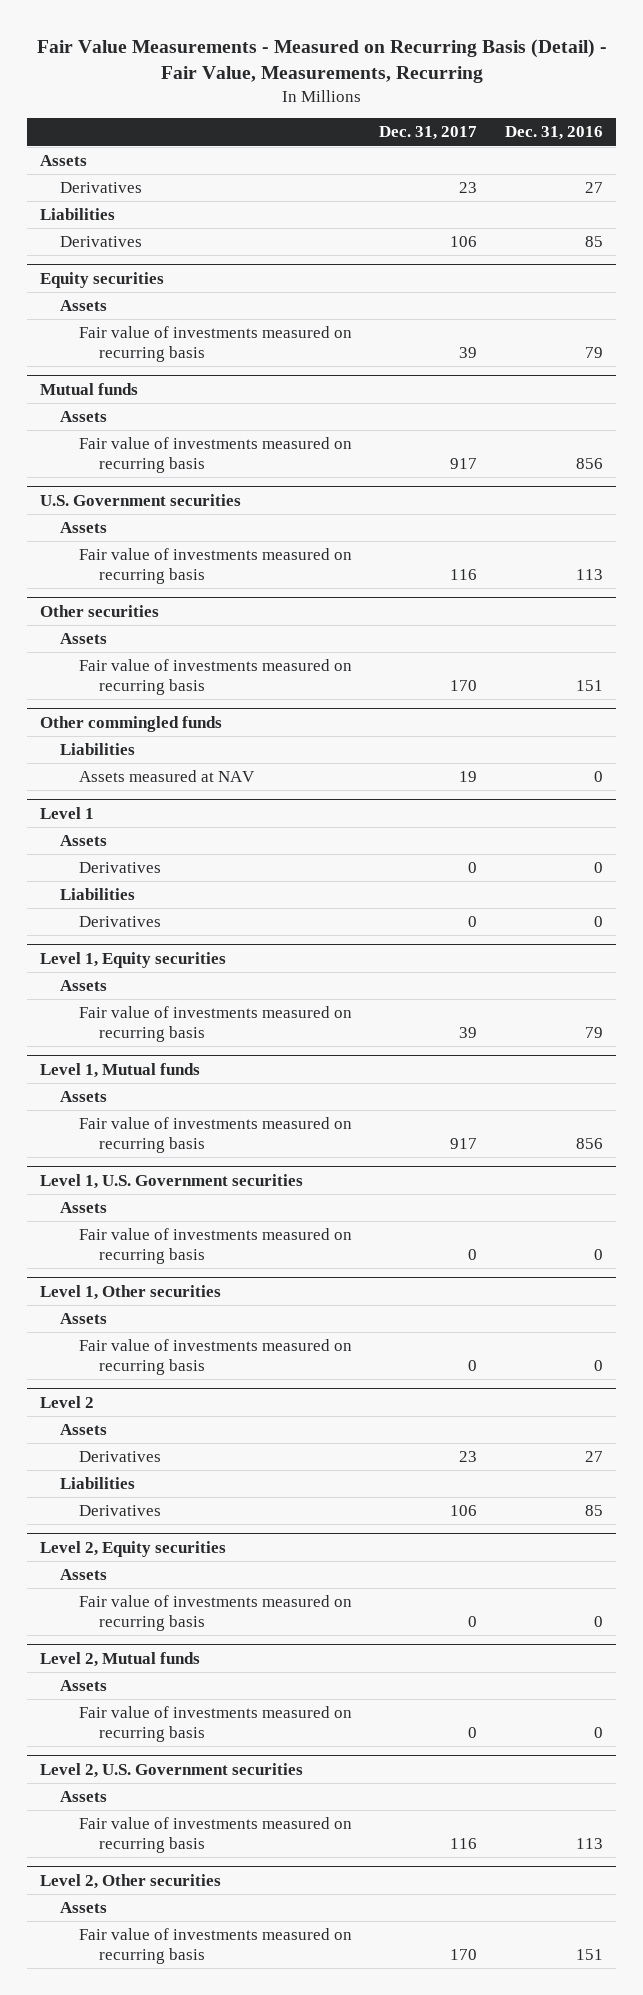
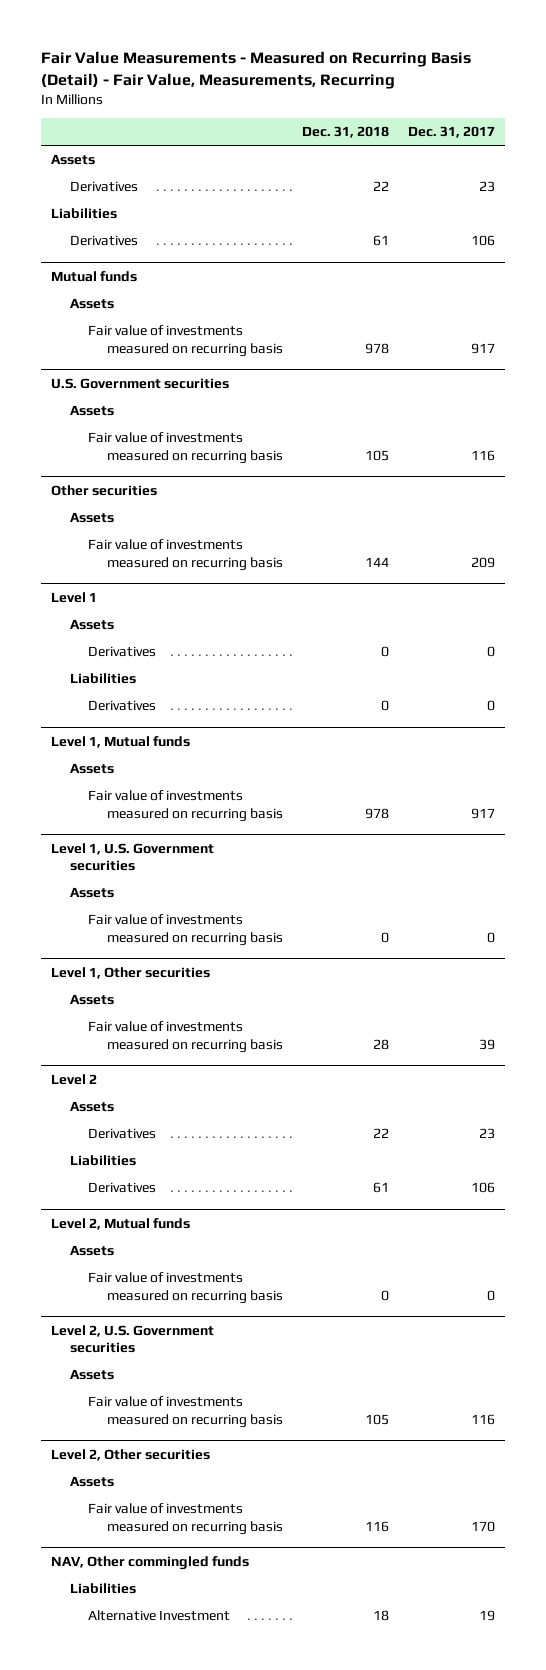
[504,126,603,141] Dec. 31, 2016 -> none
none -> [302,126,390,139] Dec. 31, 2018
[40,271,165,288] Equity securities -> none
[59,300,107,312] Assets -> none
[79,326,353,362] Fair value of investments measured on recurring basis -> none
[40,715,223,732] Other commingled funds -> none
[59,743,135,756] Liabilities -> none
[79,770,256,783] Assets measured at NAV -> none
[450,679,478,691] 170 -> [471,556,496,568] 209
[40,951,227,968] Level 1, Equity securities -> none
[59,980,107,992] Assets -> none
[79,1006,353,1042] Fair value of investments measured on recurring basis -> none
[468,1359,478,1371] 0 -> [479,1038,496,1050] 39
[40,1540,227,1557] Level 2, Equity securities -> none
[59,1569,107,1581] Assets -> none
[79,1595,353,1631] Fair value of investments measured on recurring basis -> none
none -> [51,1555,250,1570] NAV, Other commingled funds
none -> [69,1583,136,1595] Liabilities
none -> [88,1610,231,1622] Alternative Investment

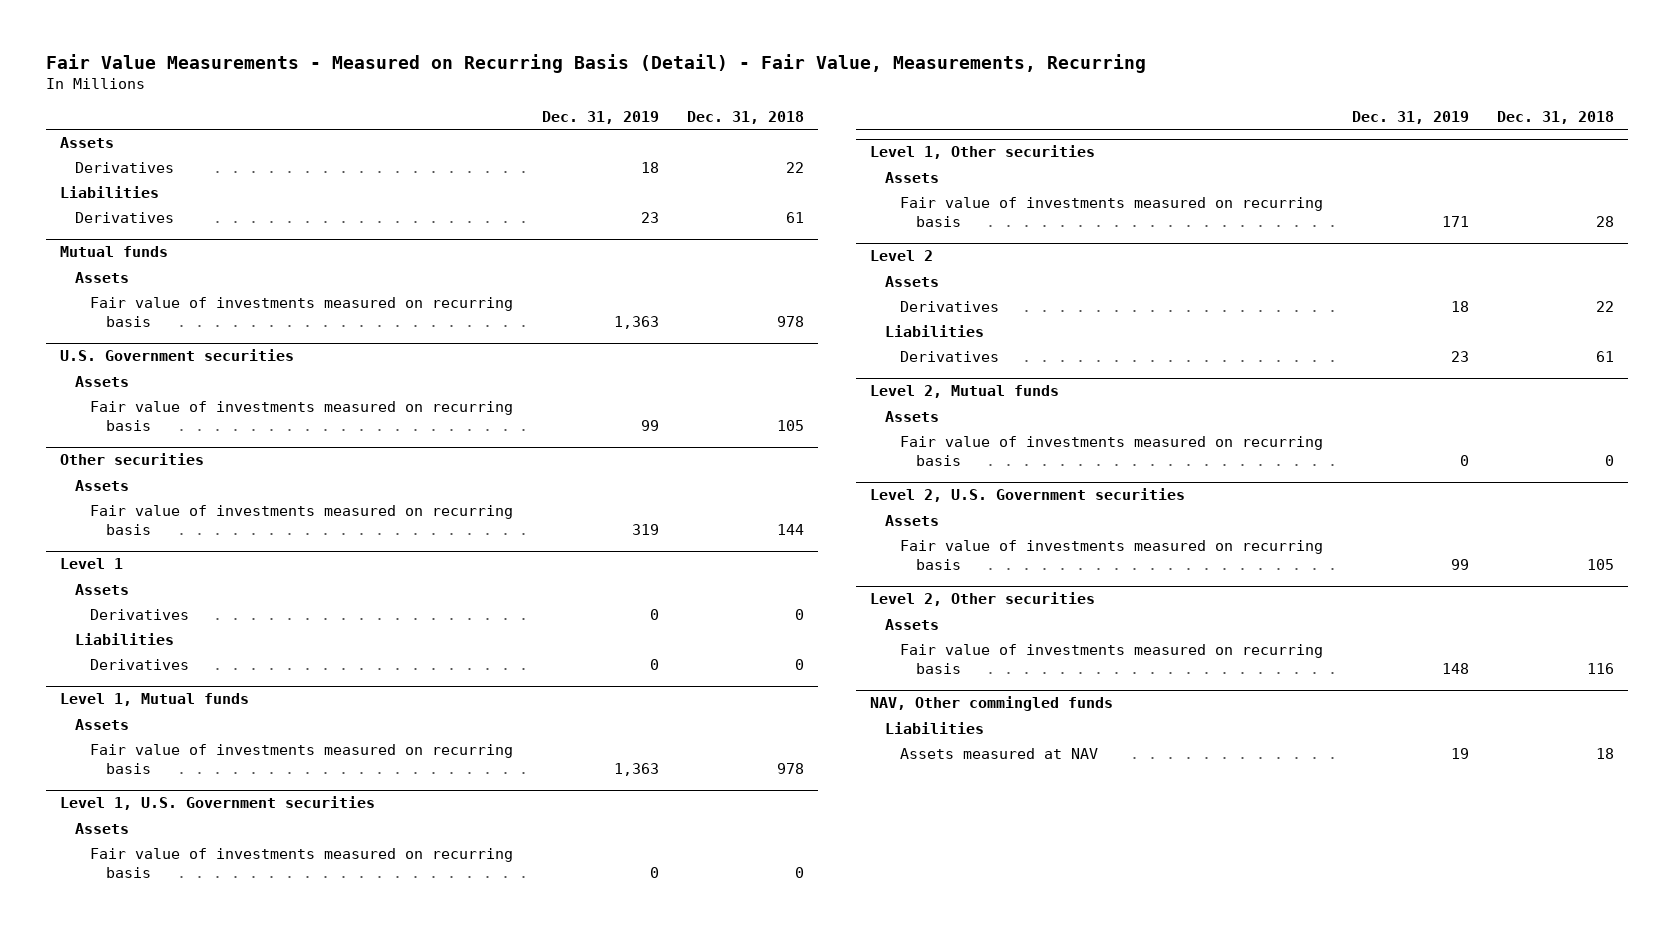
[408,126,496,139] Dec. 31, 2017 -> none
none -> [541,111,659,125] Dec. 31, 2019
[88,1610,231,1622] Alternative Investment -> [900,748,1099,760] Assets measured at NAV

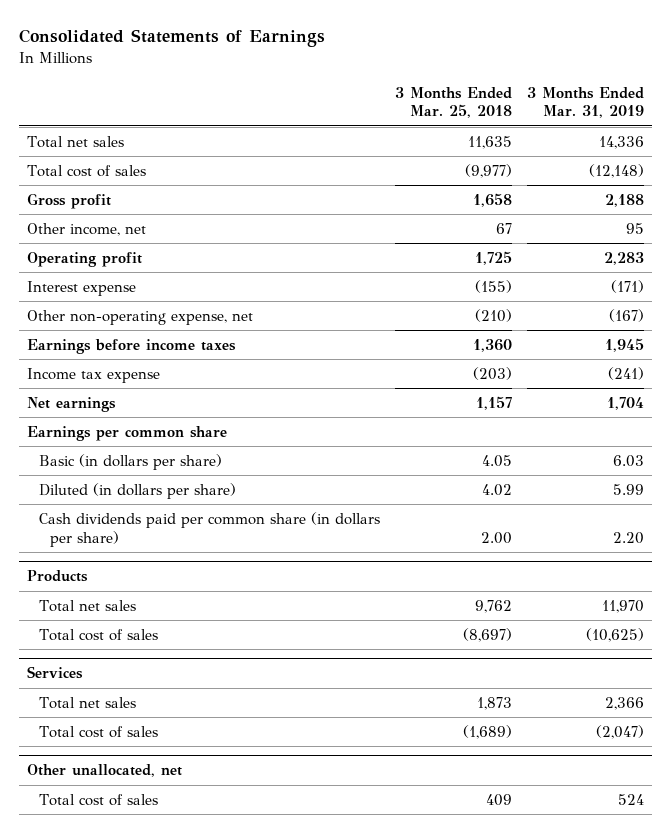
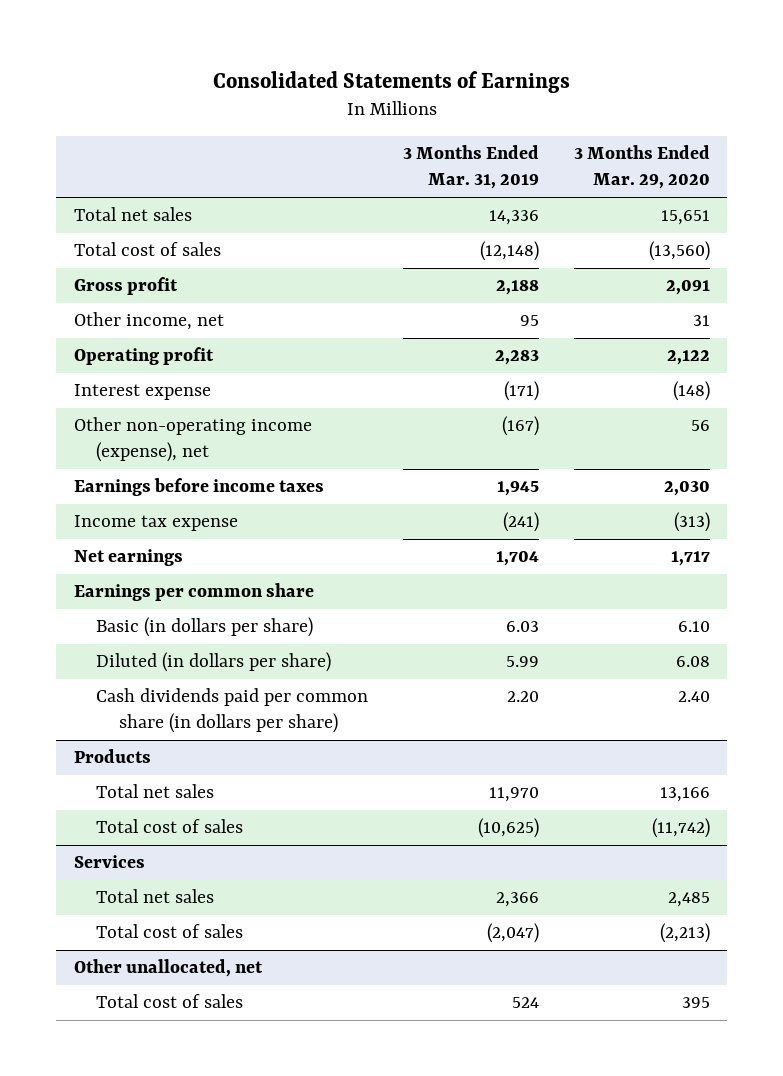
[394,86,512,119] 3 Months Ended Mar. 25, 2018 -> none
none -> [573,145,710,190] 3 Months Ended Mar. 29, 2020
[26,309,253,325] Other non-operating expense, net -> [73,417,312,463] Other non-operating income (expense), net

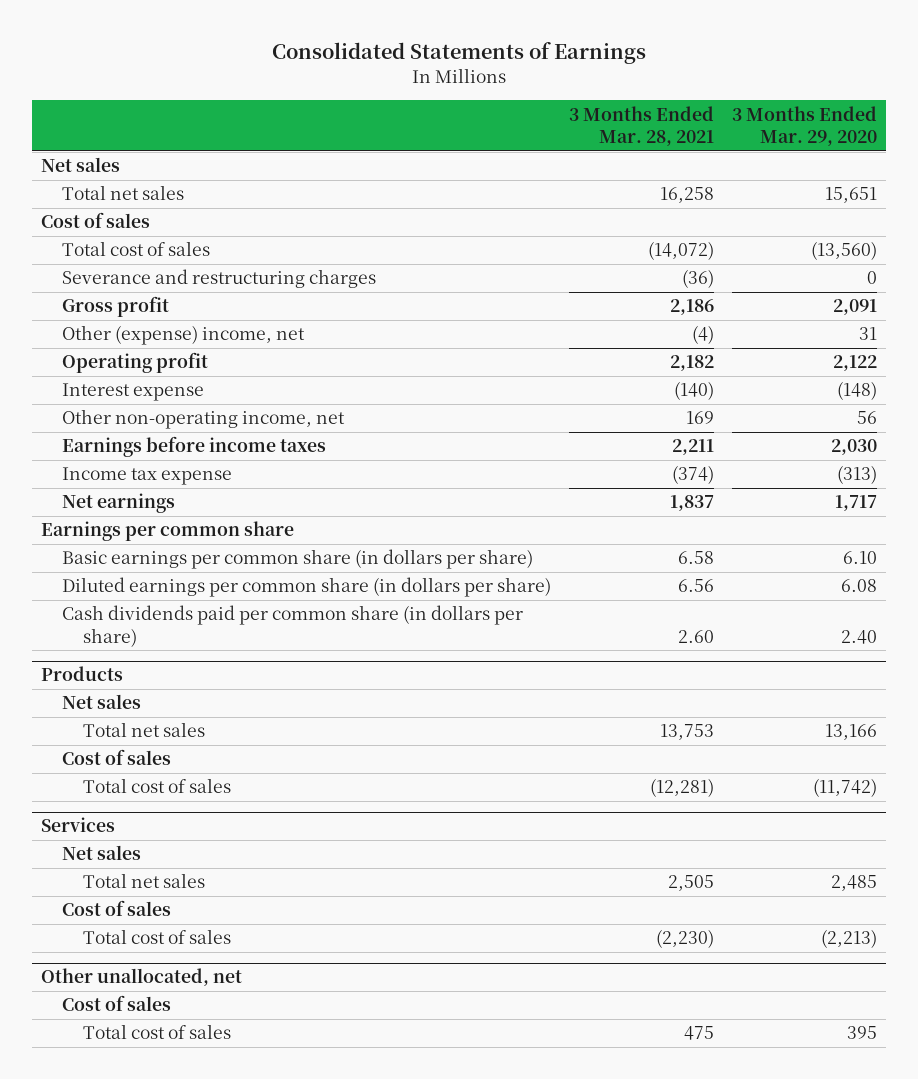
[403,145,540,190] 3 Months Ended Mar. 31, 2019 -> none
none -> [568,105,714,147] 3 Months Ended Mar. 28, 2021
none -> [40,157,120,173] Net sales
none -> [40,212,150,229] Cost of sales
none -> [61,269,376,289] Severance and restructuring charges
[73,312,224,331] Other income, net -> [61,325,305,346] Other (expense) income, net
[73,417,312,463] Other non-operating income (expense), net -> [61,409,345,430] Other non-operating income, net
[96,617,314,638] Basic (in dollars per share) -> [61,549,533,570] Basic earnings per common share (in dollars per share)
[96,652,332,673] Diluted (in dollars per share) -> [61,577,551,598] Diluted earnings per common share (in dollars per share)
none -> [61,694,141,710] Net sales
none -> [61,749,171,766] Cost of sales
none -> [61,845,141,861] Net sales
none -> [61,900,171,917] Cost of sales
none -> [61,995,171,1012] Cost of sales

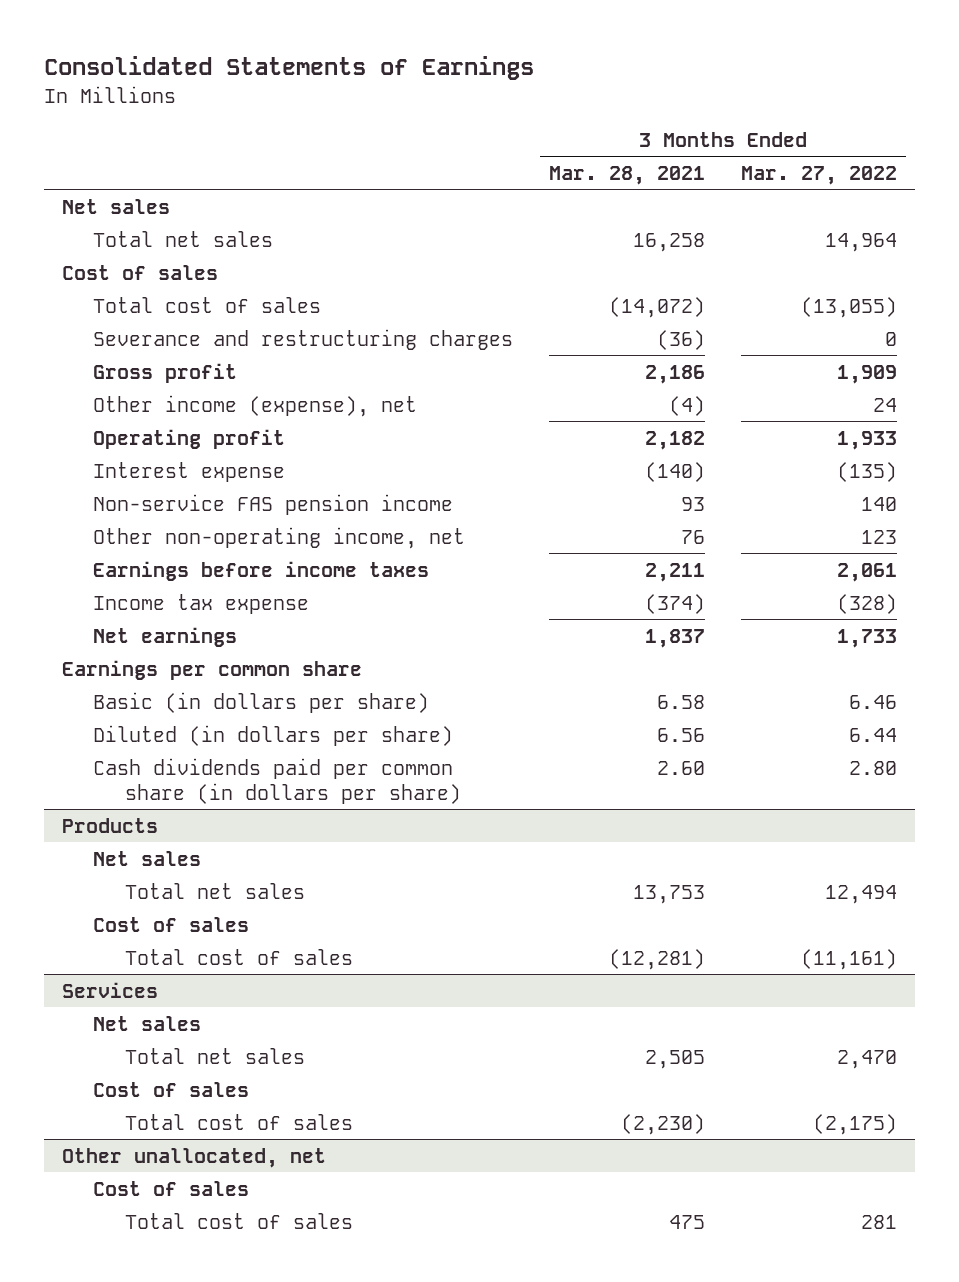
[731,105,877,147] 3 Months Ended Mar. 29, 2020 -> none
none -> [740,165,897,185] Mar. 27, 2022
[61,325,305,346] Other (expense) income, net -> [93,394,418,417] Other income (expense), net
none -> [93,493,454,515] Non-service FAS pension income
[685,411,714,425] 169 -> [681,529,706,544] 76
[61,549,533,570] Basic earnings per common share (in dollars per share) -> [93,691,430,713] Basic (in dollars per share)
[61,577,551,598] Diluted earnings per common share (in dollars per share) -> [93,724,454,746] Diluted (in dollars per share)

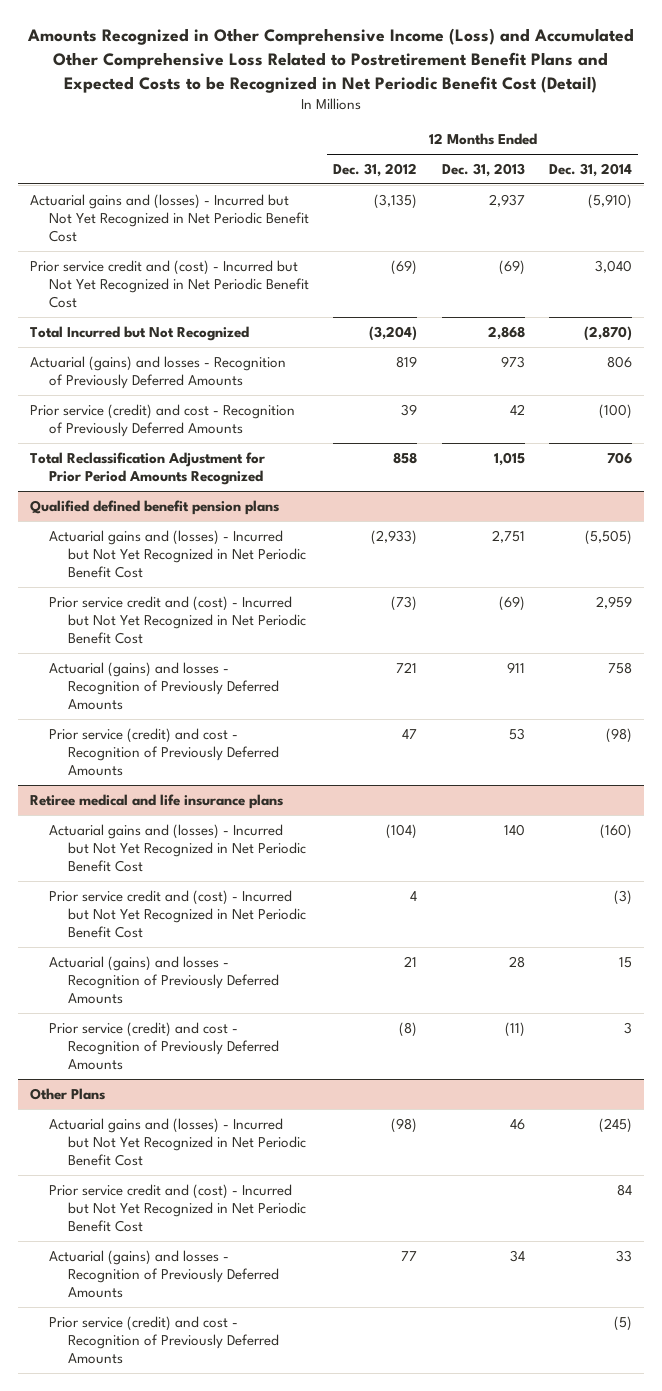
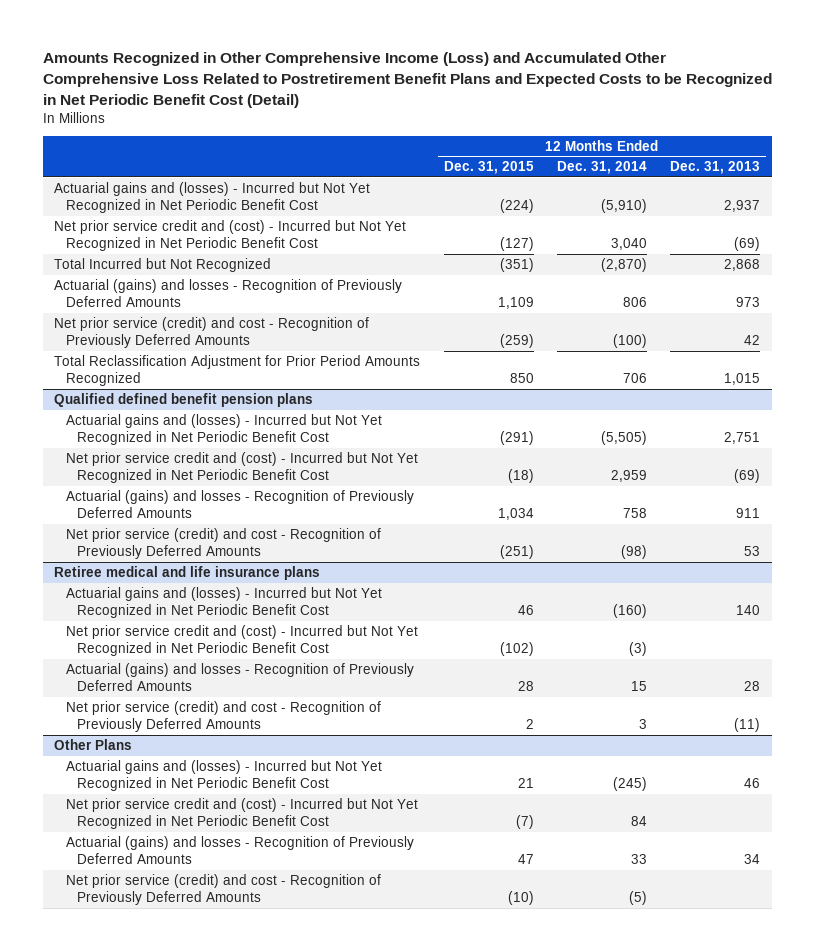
[333,162,418,177] Dec. 31, 2012 -> none
none -> [443,161,534,175] Dec. 31, 2015
[29,259,310,308] Prior service credit and (cost) - Incurred but Not Yet Recognized in Net Periodic Benefit Cost -> [54,219,407,252] Net prior service credit and (cost) - Incurred but Not Yet Recognized in Net Periodic Benefit Cost
[29,403,295,437] Prior service (credit) and cost - Recognition of Previously Deferred Amounts -> [54,316,370,349] Net prior service (credit) and cost - Recognition of Previously Deferred Amounts
[49,595,307,644] Prior service credit and (cost) - Incurred but Not Yet Recognized in Net Periodic Benefit Cost -> [65,451,418,484] Net prior service credit and (cost) - Incurred but Not Yet Recognized in Net Periodic Benefit Cost
[49,727,280,776] Prior service (credit) and cost - Recognition of Previously Deferred Amounts -> [65,527,381,560] Net prior service (credit) and cost - Recognition of Previously Deferred Amounts
[49,889,307,938] Prior service credit and (cost) - Incurred but Not Yet Recognized in Net Periodic Benefit Cost -> [65,624,418,657] Net prior service credit and (cost) - Incurred but Not Yet Recognized in Net Periodic Benefit Cost
[49,1021,280,1070] Prior service (credit) and cost - Recognition of Previously Deferred Amounts -> [65,700,381,733] Net prior service (credit) and cost - Recognition of Previously Deferred Amounts
[49,1183,307,1232] Prior service credit and (cost) - Incurred but Not Yet Recognized in Net Periodic Benefit Cost -> [65,797,418,830] Net prior service credit and (cost) - Incurred but Not Yet Recognized in Net Periodic Benefit Cost
[49,1315,280,1364] Prior service (credit) and cost - Recognition of Previously Deferred Amounts -> [65,873,381,906] Net prior service (credit) and cost - Recognition of Previously Deferred Amounts

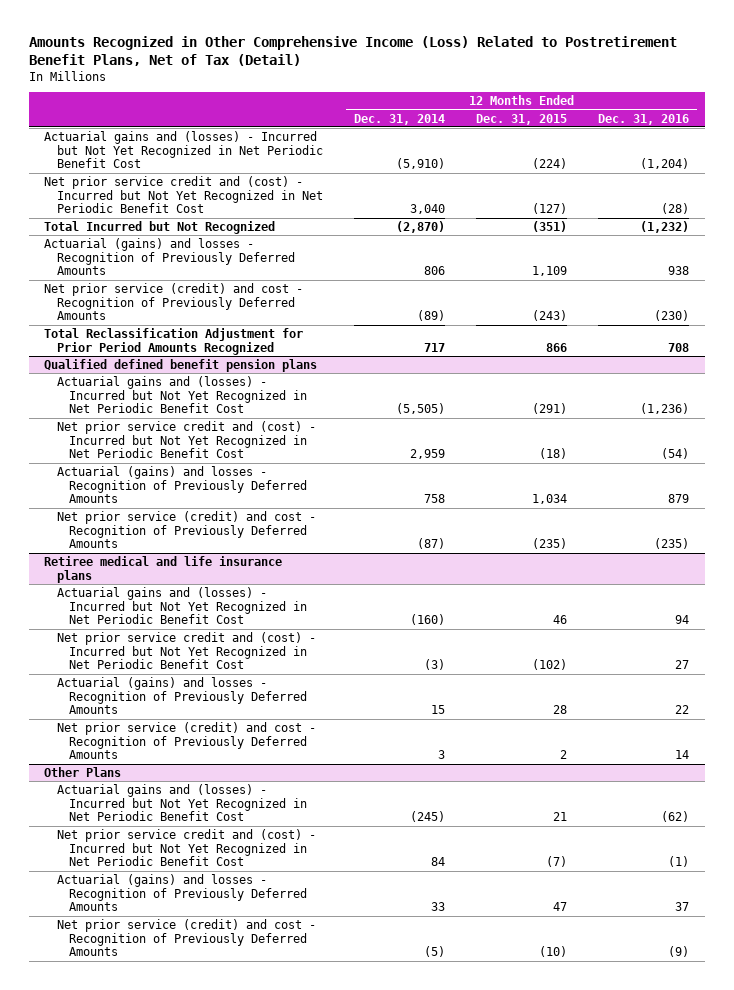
[42,52,772,108] Amounts Recognized in Other Comprehensive Income (Loss) and Accumulated Other Comprehensive Loss Related to Postretirement Benefit Plans and Expected Costs to be Recognized in Net Periodic Benefit Cost (Detail) -> [28,35,677,66] Amounts Recognized in Other Comprehensive Income (Loss) Related to Postretirement Benefit Plans, Net of Tax (Detail)
[670,161,761,175] Dec. 31, 2013 -> none
none -> [598,113,690,125] Dec. 31, 2016
[499,334,534,349] (259) -> [532,310,568,322] (243)
[612,334,647,349] (100) -> [416,310,445,322] (89)
[509,373,534,384] 850 -> [546,342,568,352] 866
[622,373,647,384] 706 -> [423,342,445,352] 717
[499,545,534,560] (251) -> [532,538,568,550] (235)
[620,545,647,560] (98) -> [416,538,445,550] (87)

